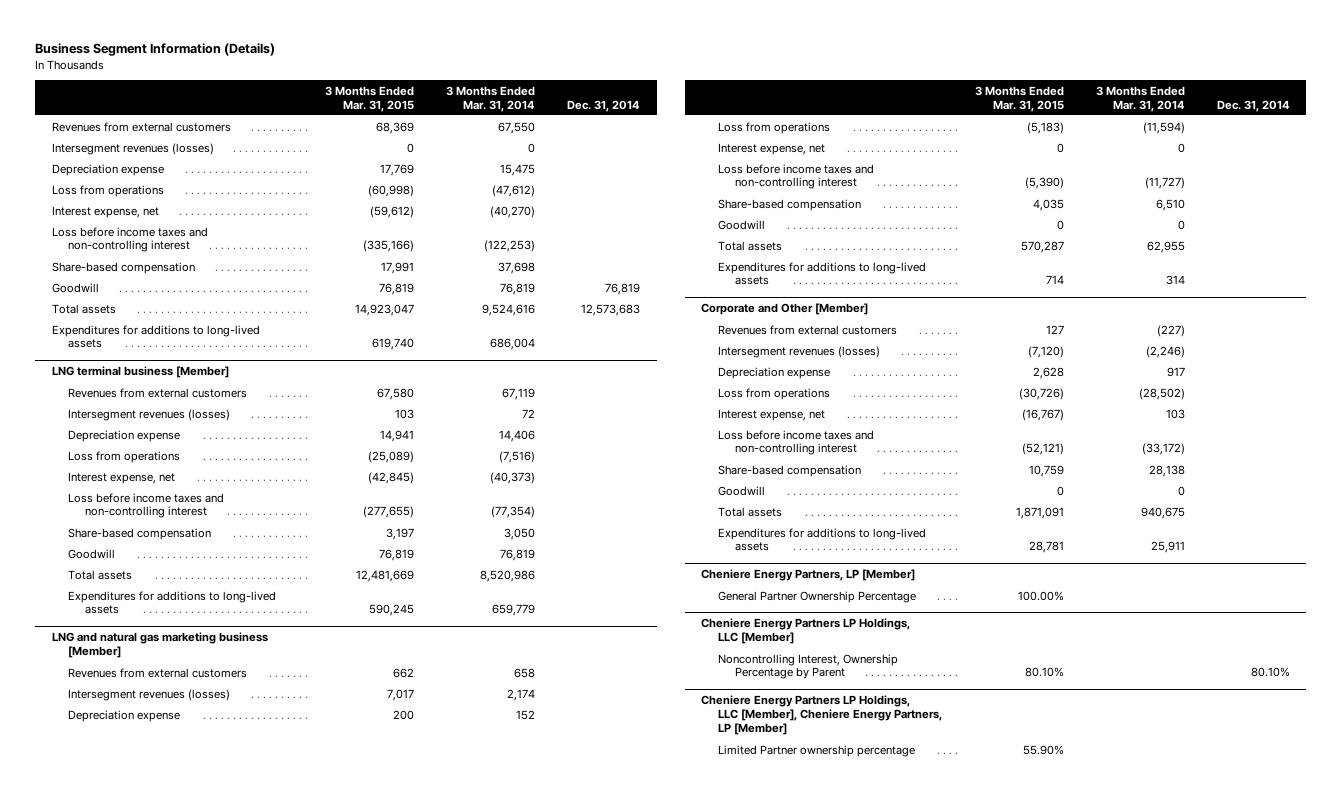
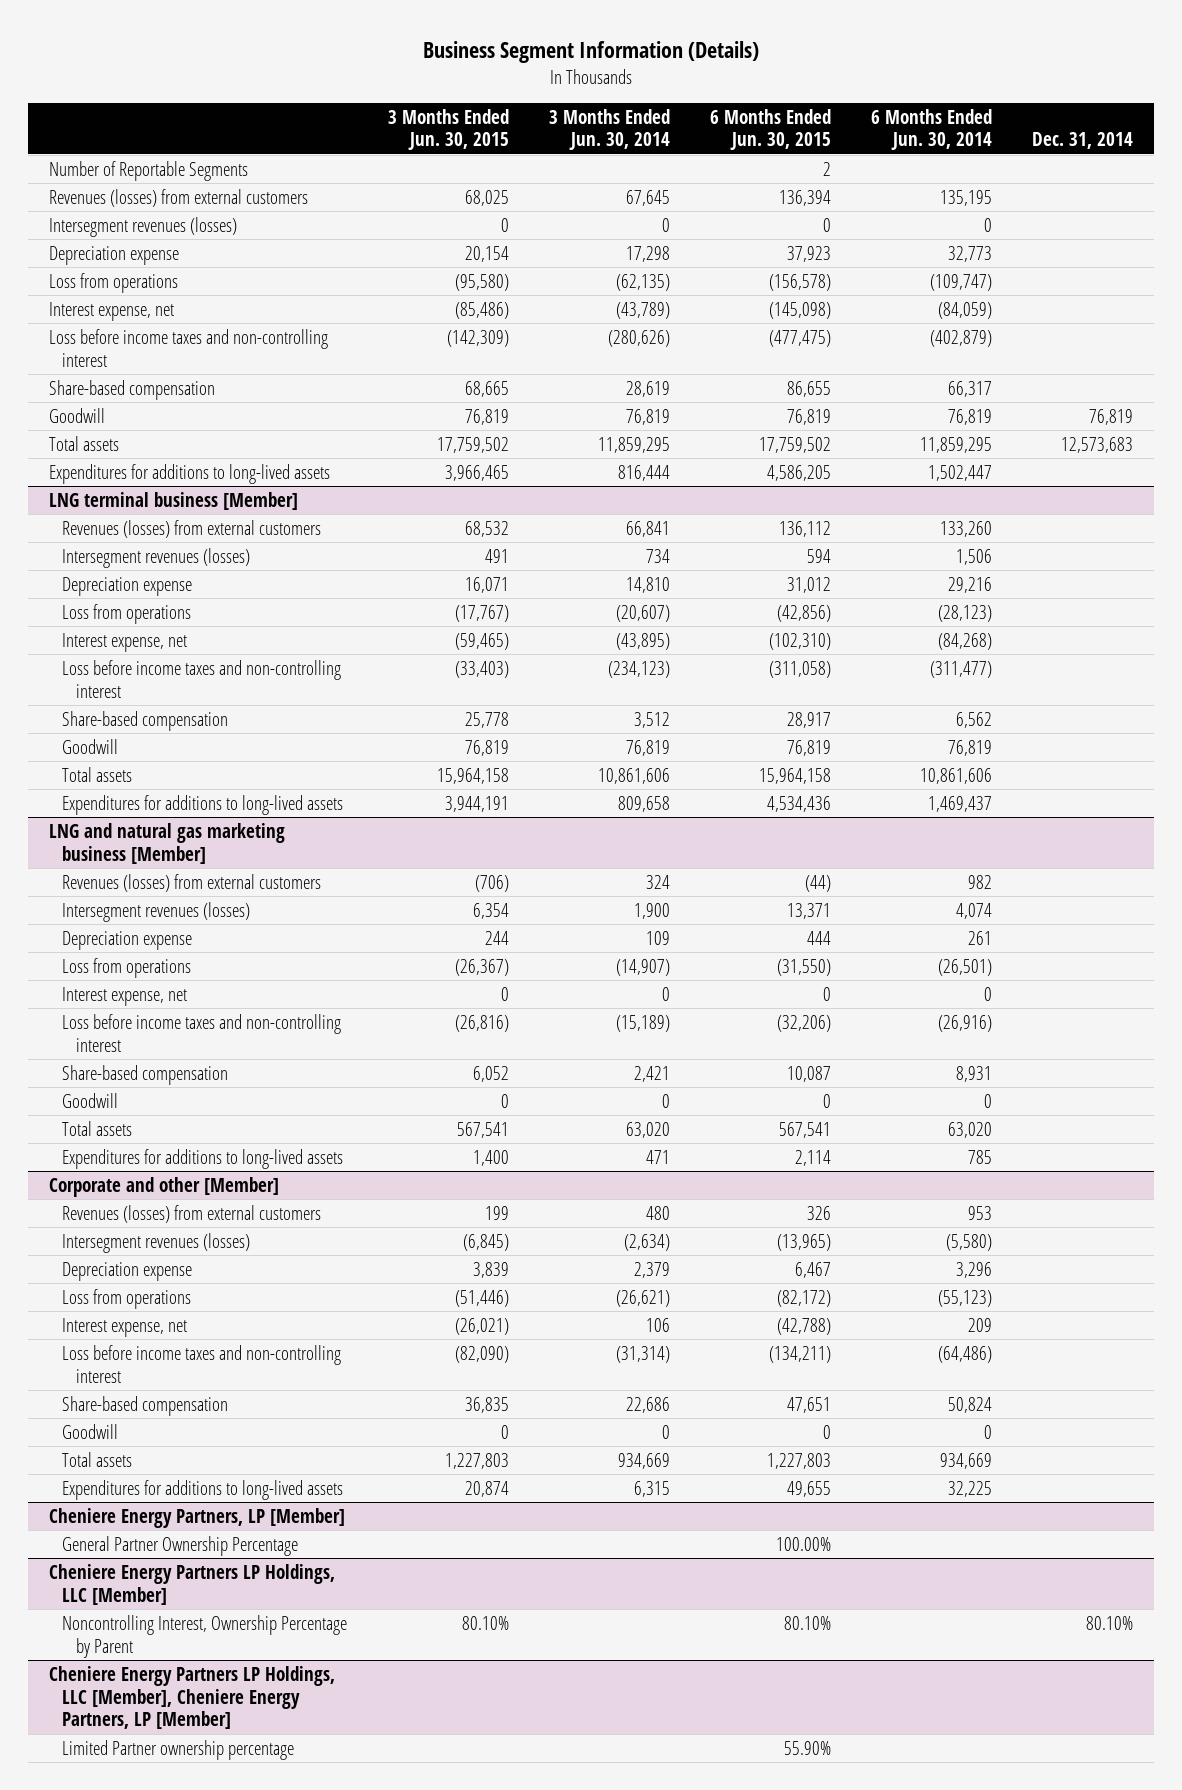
[324,85,414,112] 3 Months Ended Mar. 31, 2015 -> none
[445,85,535,112] 3 Months Ended Mar. 31, 2014 -> none
none -> [387,108,509,151] 3 Months Ended Jun. 30, 2015
none -> [548,108,670,151] 3 Months Ended Jun. 30, 2014
none -> [709,108,831,151] 6 Months Ended Jun. 30, 2015
none -> [871,108,993,151] 6 Months Ended Jun. 30, 2014
none -> [48,160,248,181] Number of Reportable Segments
[51,121,231,132] Revenues from external customers -> [48,188,308,207] Revenues (losses) from external customers
[68,387,248,398] Revenues from external customers -> [62,519,322,538] Revenues (losses) from external customers
[68,667,248,678] Revenues from external customers -> [62,873,322,892] Revenues (losses) from external customers
[701,303,869,316] Corporate and Other [Member] -> [48,1176,279,1197] Corporate and other [Member]
[718,324,898,335] Revenues from external customers -> [62,1204,322,1223] Revenues (losses) from external customers

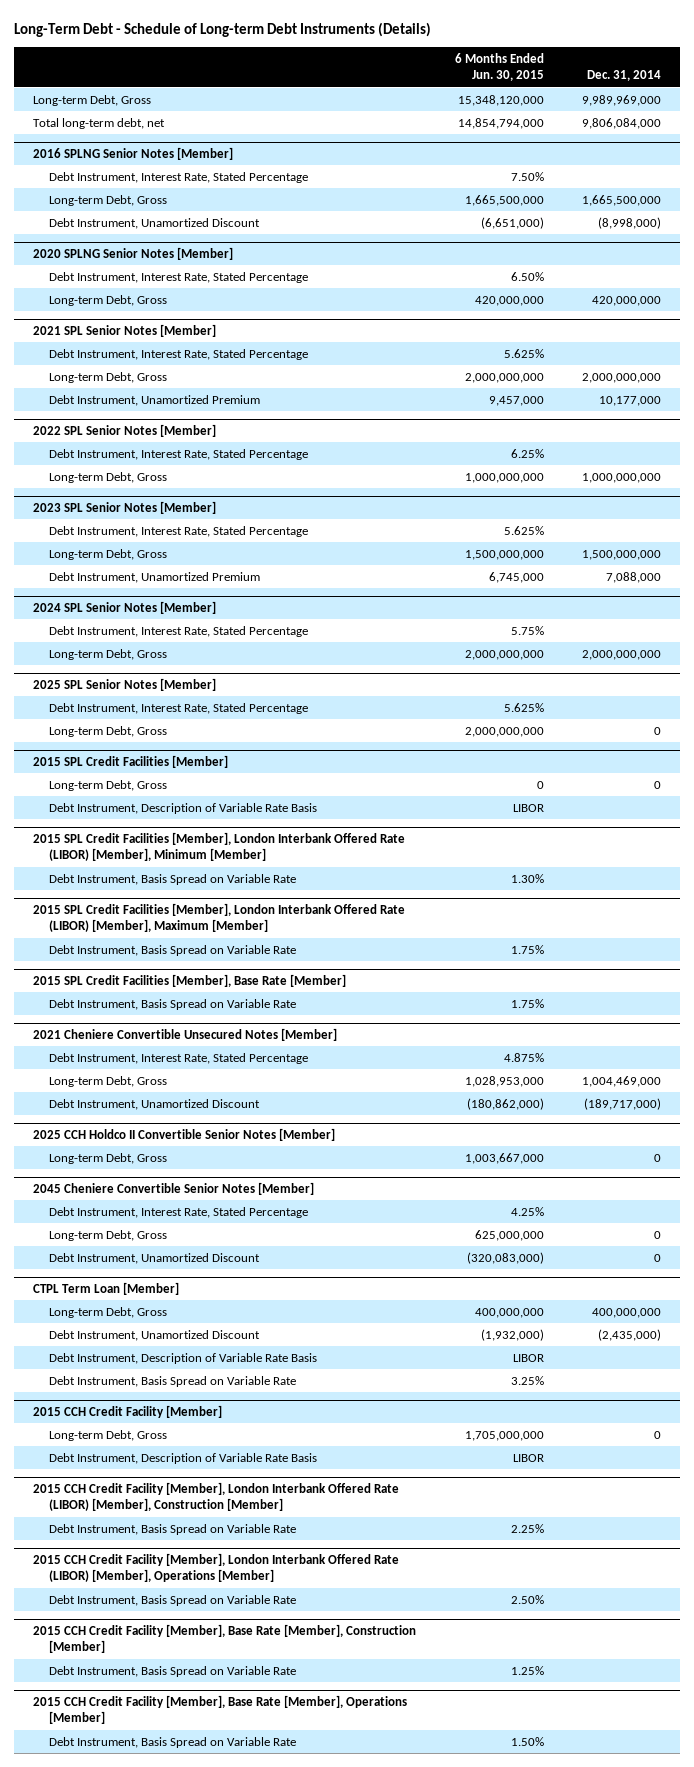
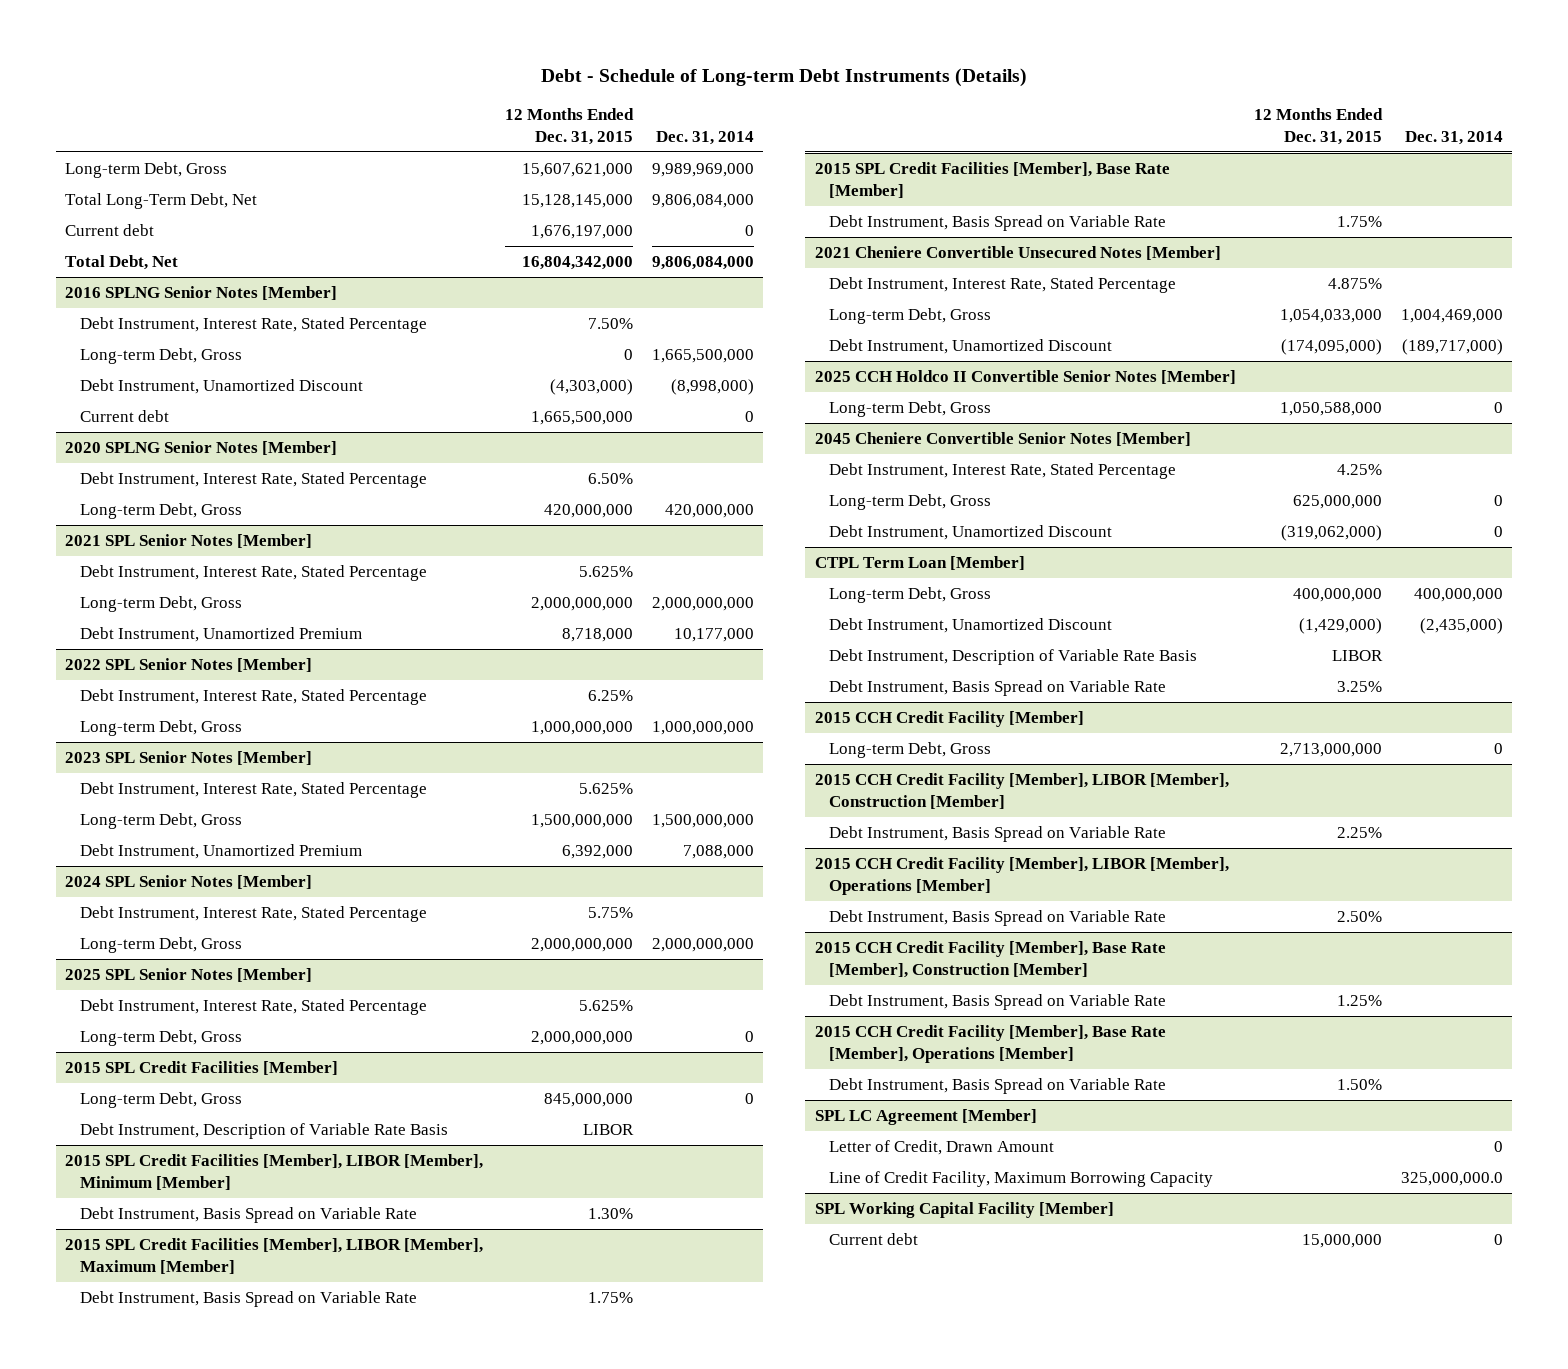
[14,22,432,38] Long-Term Debt - Schedule of Long-term Debt Instruments (Details) -> [541,68,1028,88] Debt - Schedule of Long-term Debt Instruments (Details)
[454,53,544,82] 6 Months Ended Jun. 30, 2015 -> none
none -> [505,107,635,145] 12 Months Ended Dec. 31, 2015
[33,117,166,129] Total long-term debt, net -> [65,193,258,210] Total Long-Term Debt, Net
none -> [65,224,155,237] Current debt
none -> [65,255,179,271] Total Debt, Net
none -> [79,410,169,423] Current debt
[33,831,406,862] 2015 SPL Credit Facilities [Member], London Interbank Offered Rate (LIBOR) [Member], Minimum [Member] -> [65,1154,484,1190] 2015 SPL Credit Facilities [Member], LIBOR [Member], Minimum [Member]
[33,902,406,933] 2015 SPL Credit Facilities [Member], London Interbank Offered Rate (LIBOR) [Member], Maximum [Member] -> [65,1238,484,1274] 2015 SPL Credit Facilities [Member], LIBOR [Member], Maximum [Member]
[48,1452,317,1464] Debt Instrument, Description of Variable Rate Basis -> none
[33,1481,400,1512] 2015 CCH Credit Facility [Member], London Interbank Offered Rate (LIBOR) [Member], Construction [Member] -> [814,773,1229,809] 2015 CCH Credit Facility [Member], LIBOR [Member], Construction [Member]
[33,1552,400,1583] 2015 CCH Credit Facility [Member], London Interbank Offered Rate (LIBOR) [Member], Operations [Member] -> [814,857,1229,895] 2015 CCH Credit Facility [Member], LIBOR [Member], Operations [Member]
none -> [814,1109,1037,1126] SPL LC Agreement [Member]
none -> [828,1140,1054,1156] Letter of Credit, Drawn Amount
none -> [828,1171,1213,1188] Line of Credit Facility, Maximum Borrowing Capacity
none -> [814,1202,1114,1219] SPL Working Capital Facility [Member]
none -> [828,1233,918,1246] Current debt

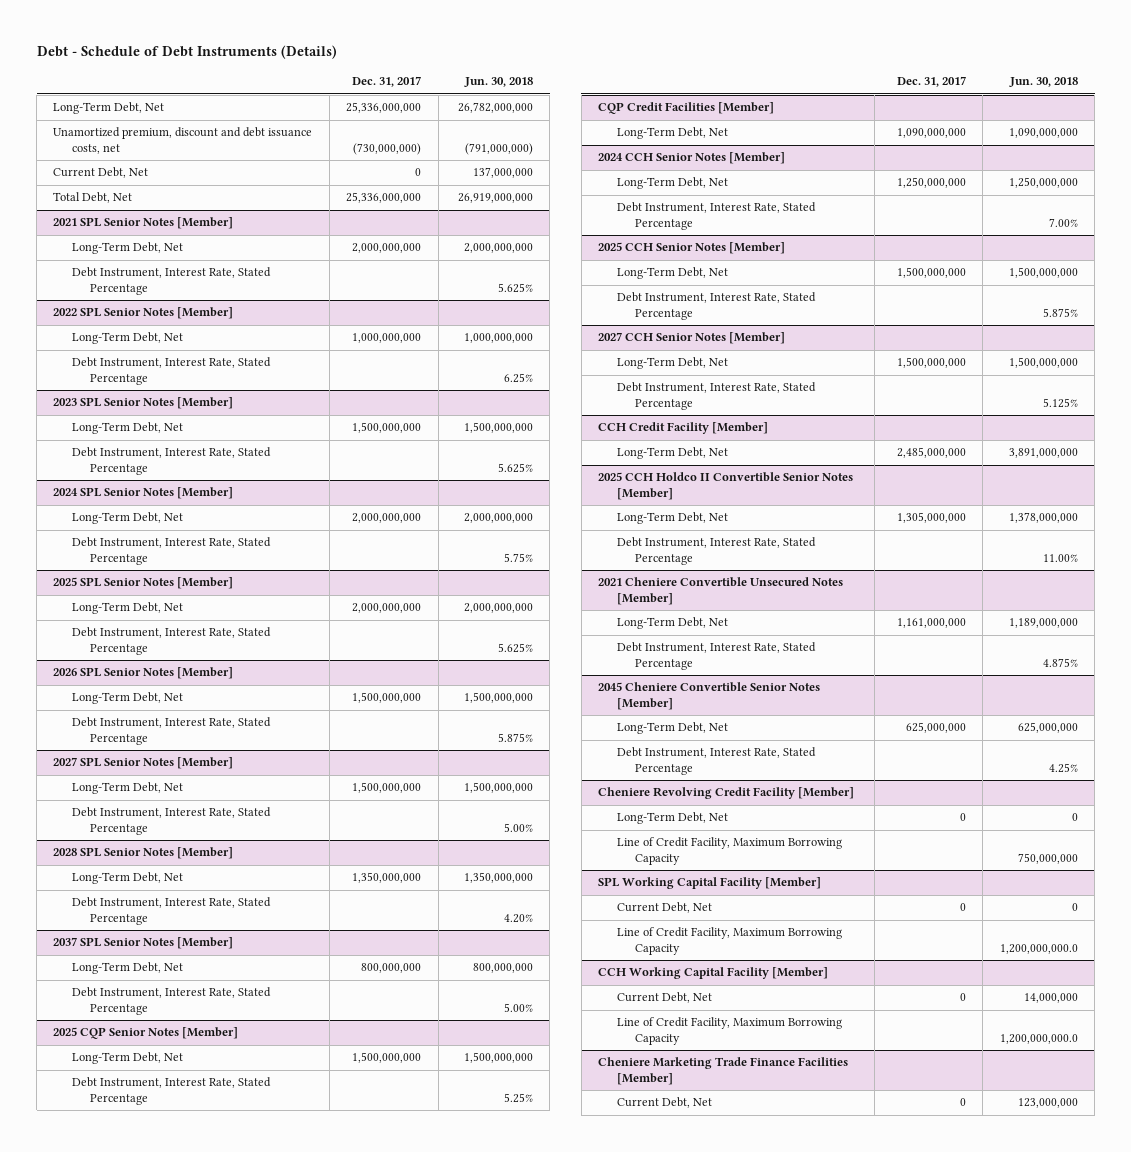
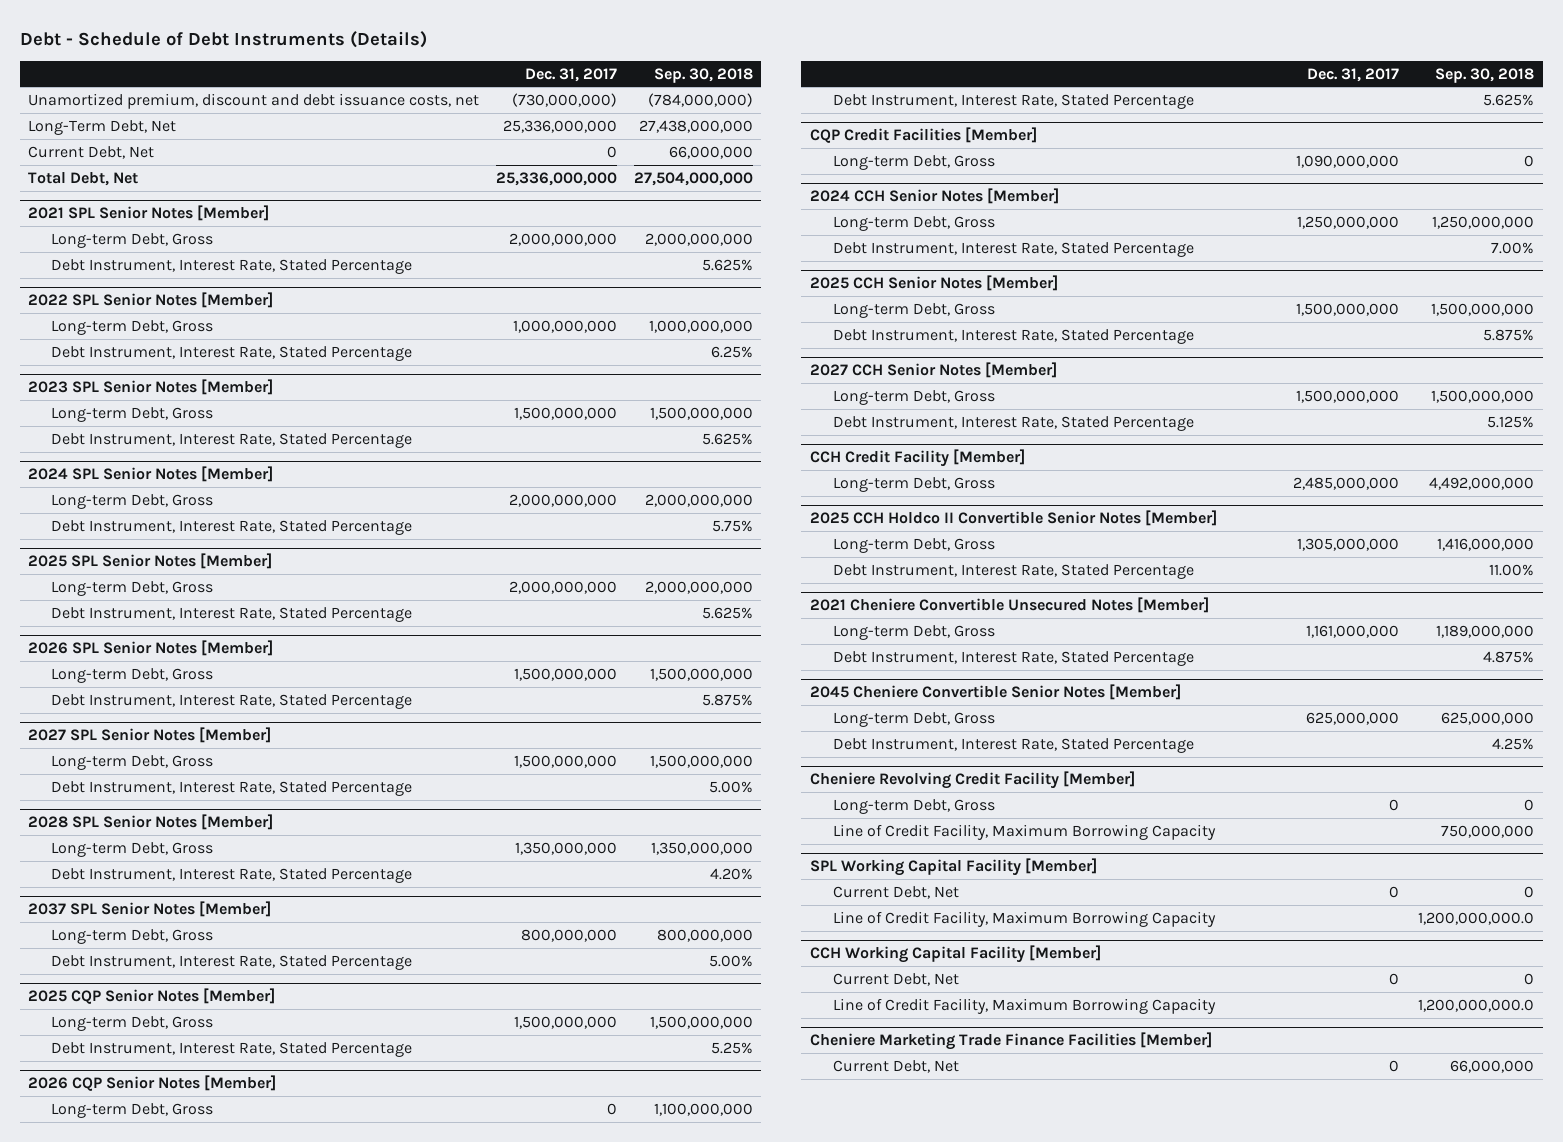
[463,77,533,88] Jun. 30, 2018 -> none
none -> [654,67,754,83] Sep. 30, 2018
[53,102,165,115] Long-Term Debt, Net -> [28,119,177,135] Long-Term Debt, Net
[71,242,183,255] Long-Term Debt, Net -> [51,232,214,248] Long-term Debt, Gross
[71,332,183,345] Long-Term Debt, Net -> [51,319,214,335] Long-term Debt, Gross
[71,422,183,435] Long-Term Debt, Net -> [51,406,214,422] Long-term Debt, Gross
[71,512,183,525] Long-Term Debt, Net -> [51,493,214,509] Long-term Debt, Gross
[71,602,183,615] Long-Term Debt, Net -> [51,580,214,596] Long-term Debt, Gross
[71,692,183,705] Long-Term Debt, Net -> [51,667,214,683] Long-term Debt, Gross
[71,782,183,795] Long-Term Debt, Net -> [51,754,214,770] Long-term Debt, Gross
[71,872,183,885] Long-Term Debt, Net -> [51,841,214,857] Long-term Debt, Gross
[71,962,183,975] Long-Term Debt, Net -> [51,928,214,944] Long-term Debt, Gross
[71,1052,183,1065] Long-Term Debt, Net -> [51,1015,214,1031] Long-term Debt, Gross
none -> [28,1075,277,1092] 2026 CQP Senior Notes [Member]
none -> [51,1102,214,1118] Long-term Debt, Gross
none -> [832,93,1194,109] Debt Instrument, Interest Rate, Stated Percentage
[616,127,728,140] Long-Term Debt, Net -> [832,154,995,170] Long-term Debt, Gross
[616,177,728,190] Long-Term Debt, Net -> [832,215,995,231] Long-term Debt, Gross
[616,267,728,280] Long-Term Debt, Net -> [832,302,995,318] Long-term Debt, Gross
[616,357,728,370] Long-Term Debt, Net -> [832,389,995,405] Long-term Debt, Gross
[616,447,728,460] Long-Term Debt, Net -> [832,476,995,492] Long-term Debt, Gross
[616,512,728,525] Long-Term Debt, Net -> [832,537,995,553] Long-term Debt, Gross
[616,617,728,630] Long-Term Debt, Net -> [832,624,995,640] Long-term Debt, Gross
[616,722,728,735] Long-Term Debt, Net -> [832,711,995,727] Long-term Debt, Gross
[616,812,728,825] Long-Term Debt, Net -> [832,798,995,814] Long-term Debt, Gross

